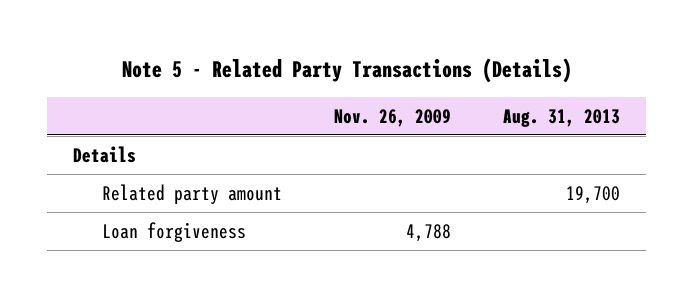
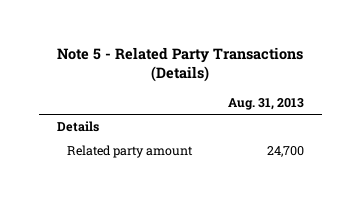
[334,108,452,127] Nov. 26, 2009 -> none
[102,221,247,242] Loan forgiveness -> none
[566,185,621,204] 19,700 -> [266,146,304,158] 24,700

